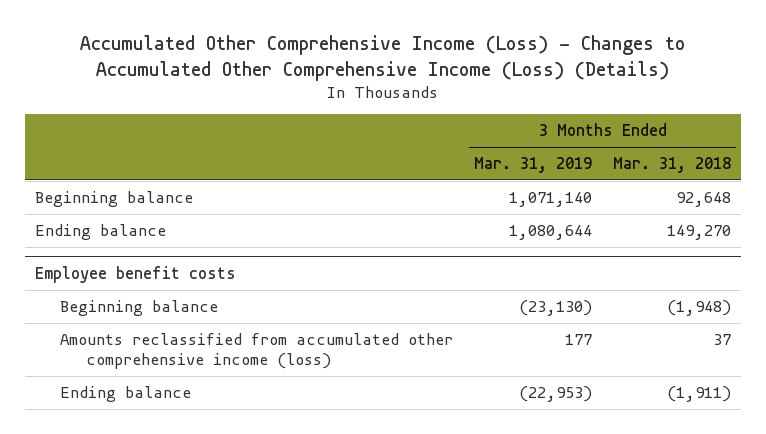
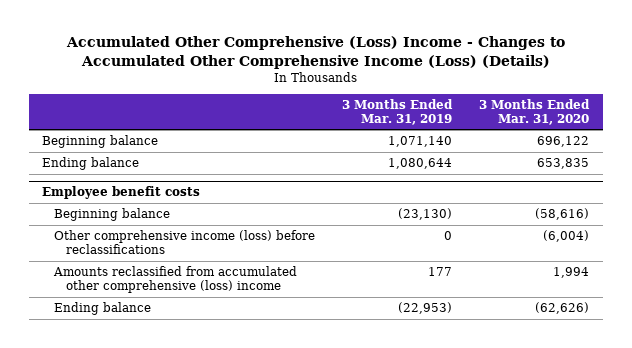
[80,35,686,81] Accumulated Other Comprehensive Income (Loss) - Changes to Accumulated Other Comprehensive Income (Loss) (Details) -> [65,36,565,69] Accumulated Other Comprehensive (Loss) Income - Changes to Accumulated Other Comprehensive Income (Loss) (Details)
[612,157,731,174] Mar. 31, 2018 -> none
none -> [479,98,591,125] 3 Months Ended Mar. 31, 2020
none -> [54,230,316,255] Other comprehensive income (loss) before reclassifications
[60,333,454,369] Amounts reclassified from accumulated other comprehensive income (loss) -> [53,266,298,294] Amounts reclassified from accumulated other comprehensive (loss) income

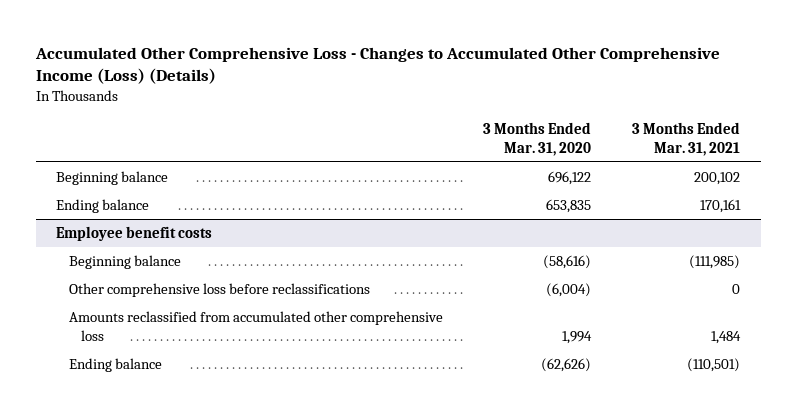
[65,36,565,69] Accumulated Other Comprehensive (Loss) Income - Changes to Accumulated Other Comprehensive Income (Loss) (Details) -> [35,46,721,85] Accumulated Other Comprehensive Loss - Changes to Accumulated Other Comprehensive Income (Loss) (Details)
[342,98,454,125] 3 Months Ended Mar. 31, 2019 -> none
none -> [632,122,741,156] 3 Months Ended Mar. 31, 2021
[54,230,316,255] Other comprehensive income (loss) before reclassifications -> [68,282,370,297] Other comprehensive loss before reclassifications
[53,266,298,294] Amounts reclassified from accumulated other comprehensive (loss) income -> [68,310,443,341] Amounts reclassified from accumulated other comprehensive loss

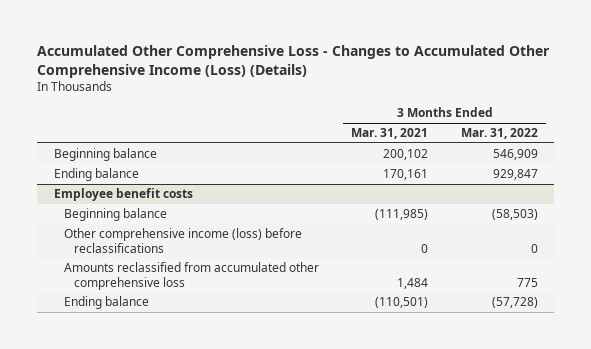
[483,122,592,156] 3 Months Ended Mar. 31, 2020 -> none
none -> [460,128,538,140] Mar. 31, 2022
[68,282,370,297] Other comprehensive loss before reclassifications -> [63,228,302,253] Other comprehensive income (loss) before reclassifications

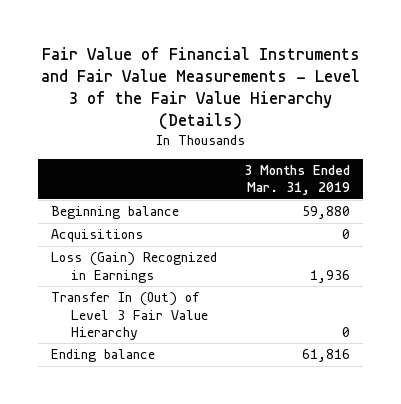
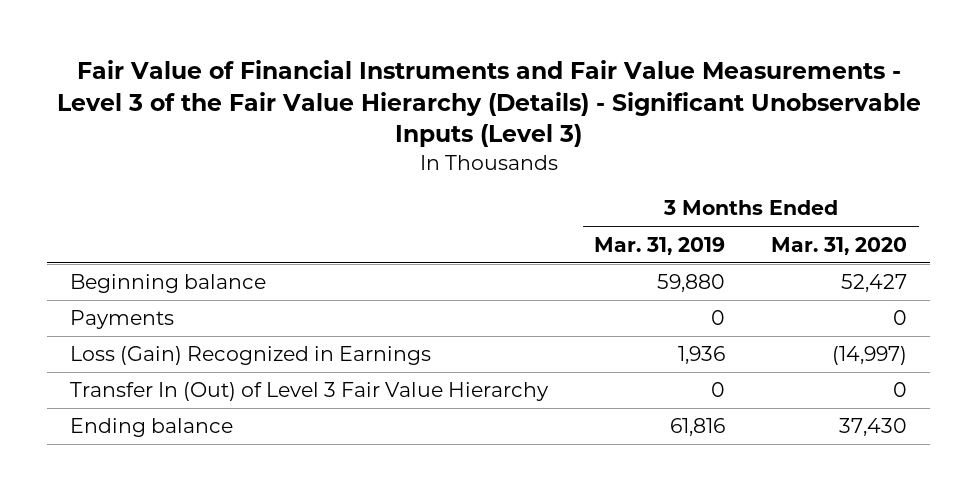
[40,46,360,130] Fair Value of Financial Instruments and Fair Value Measurements - Level 3 of the Fair Value Hierarchy (Details) -> [56,60,921,148] Fair Value of Financial Instruments and Fair Value Measurements - Level 3 of the Fair Value Hierarchy (Details) - Significant Unobservable Inputs (Level 3)
none -> [771,236,908,255] Mar. 31, 2020
[51,229,144,243] Acquisitions -> none
none -> [70,310,175,330] Payments

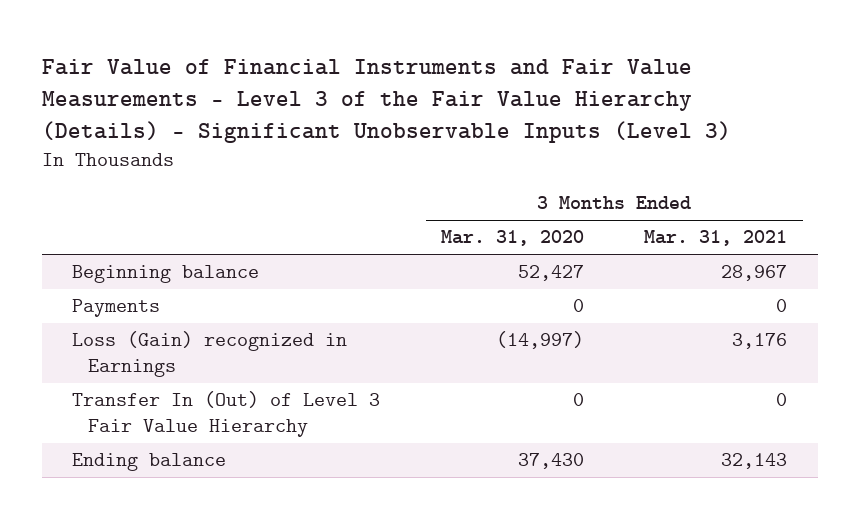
[594,236,726,255] Mar. 31, 2019 -> none
none -> [644,230,788,247] Mar. 31, 2021
[70,346,432,366] Loss (Gain) Recognized in Earnings -> [72,331,348,378] Loss (Gain) recognized in Earnings

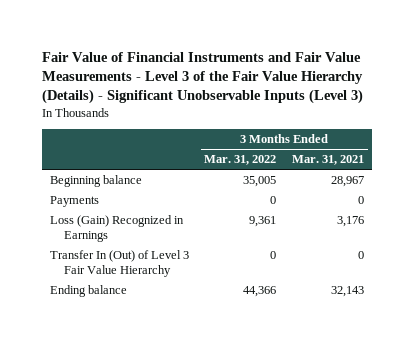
[440,230,584,247] Mar. 31, 2020 -> none
none -> [204,155,277,166] Mar. 31, 2022
[72,331,348,378] Loss (Gain) recognized in Earnings -> [49,215,184,242] Loss (Gain) Recognized in Earnings

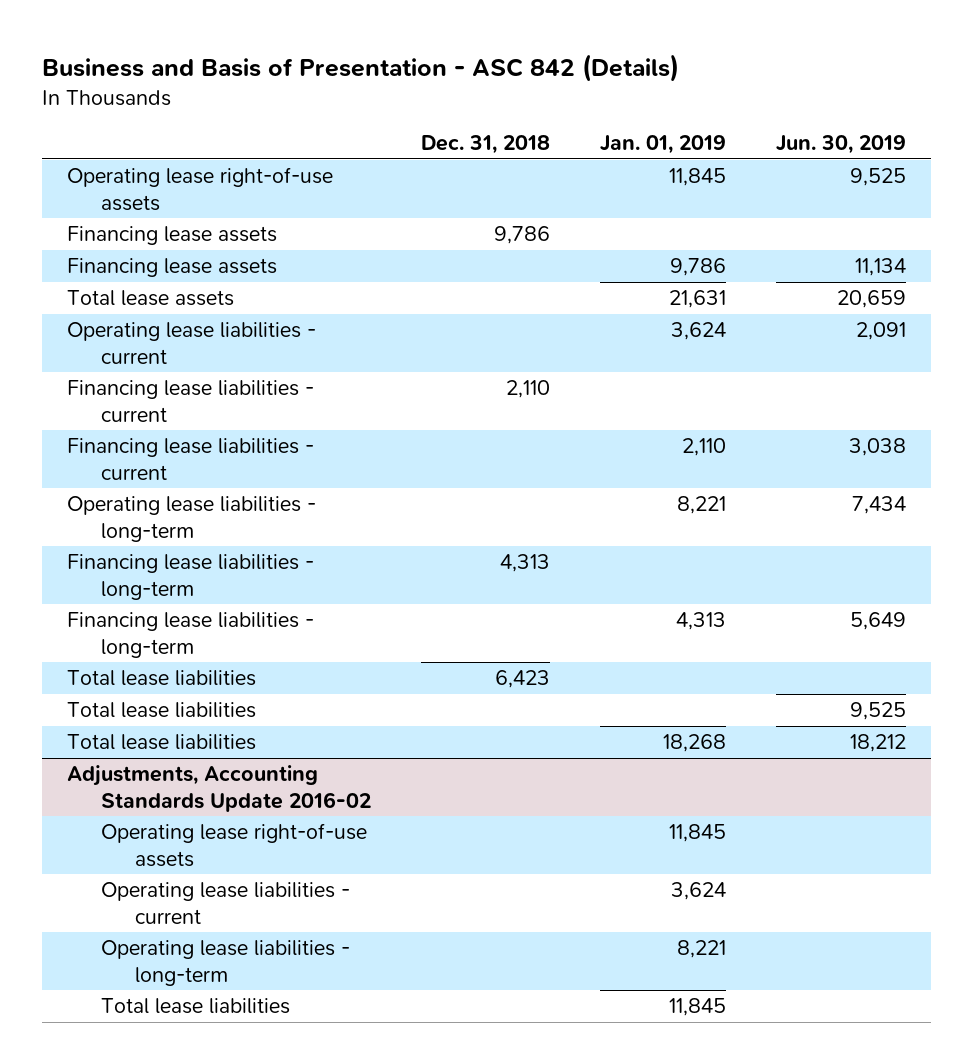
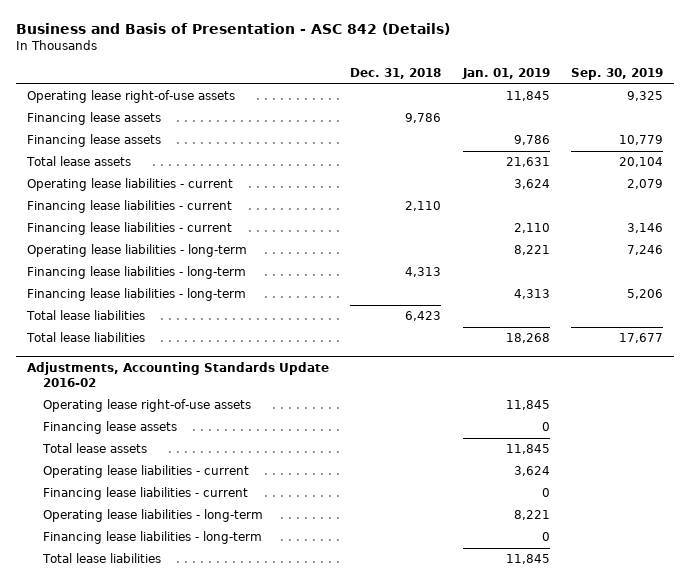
[776,134,907,154] Jun. 30, 2019 -> none
none -> [571,68,664,81] Sep. 30, 2019
[67,702,257,719] Total lease liabilities -> none
none -> [42,421,177,435] Financing lease assets
none -> [41,443,147,454] Total lease assets
none -> [42,487,248,501] Financing lease liabilities - current
none -> [42,531,262,545] Financing lease liabilities - long-term

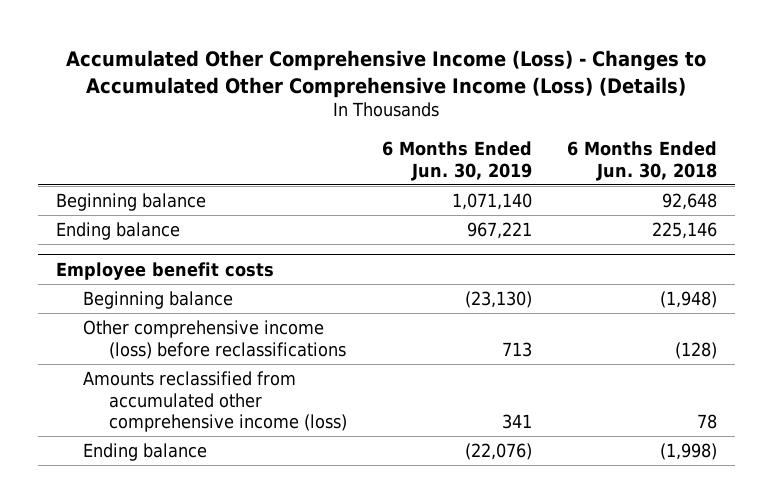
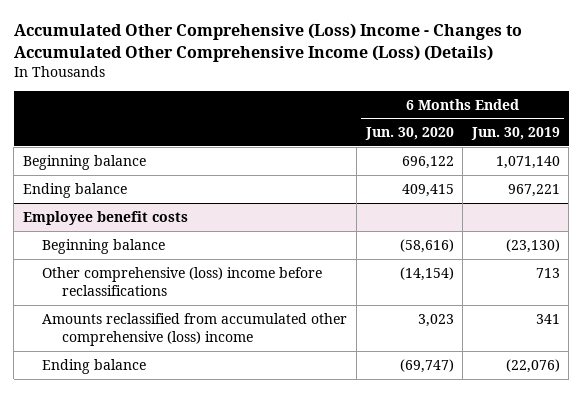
[66,49,707,98] Accumulated Other Comprehensive Income (Loss) - Changes to Accumulated Other Comprehensive Income (Loss) (Details) -> [13,22,522,62] Accumulated Other Comprehensive (Loss) Income - Changes to Accumulated Other Comprehensive Income (Loss) (Details)
[567,140,718,181] 6 Months Ended Jun. 30, 2018 -> none
none -> [364,127,454,141] Jun. 30, 2020
[82,319,347,359] Other comprehensive income (loss) before reclassifications -> [42,266,323,296] Other comprehensive (loss) income before reclassifications
[82,370,348,433] Amounts reclassified from accumulated other comprehensive income (loss) -> [42,312,348,346] Amounts reclassified from accumulated other comprehensive (loss) income

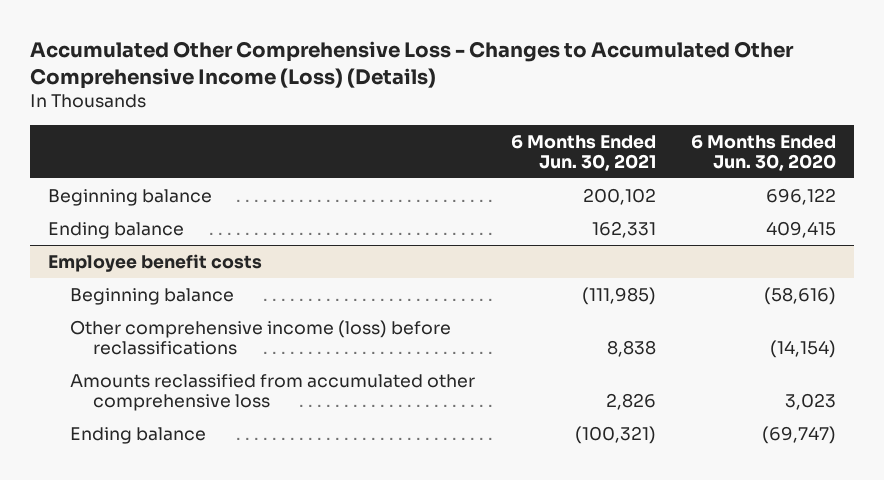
[13,22,522,62] Accumulated Other Comprehensive (Loss) Income - Changes to Accumulated Other Comprehensive Income (Loss) (Details) -> [30,41,795,90] Accumulated Other Comprehensive Loss - Changes to Accumulated Other Comprehensive Income (Loss) (Details)
[470,127,560,141] Jun. 30, 2019 -> none
none -> [510,134,656,171] 6 Months Ended Jun. 30, 2021
[42,266,323,296] Other comprehensive (loss) income before reclassifications -> [70,319,452,355] Other comprehensive income (loss) before reclassifications
[42,312,348,346] Amounts reclassified from accumulated other comprehensive (loss) income -> [70,373,476,411] Amounts reclassified from accumulated other comprehensive loss

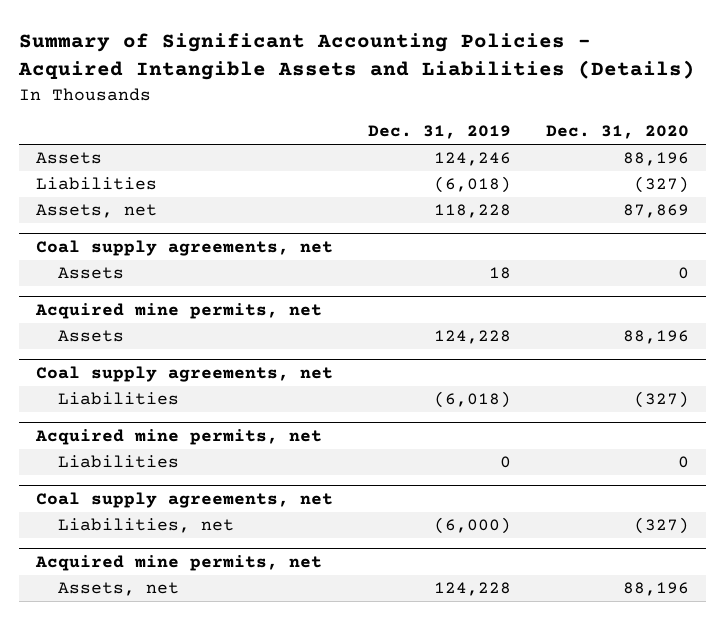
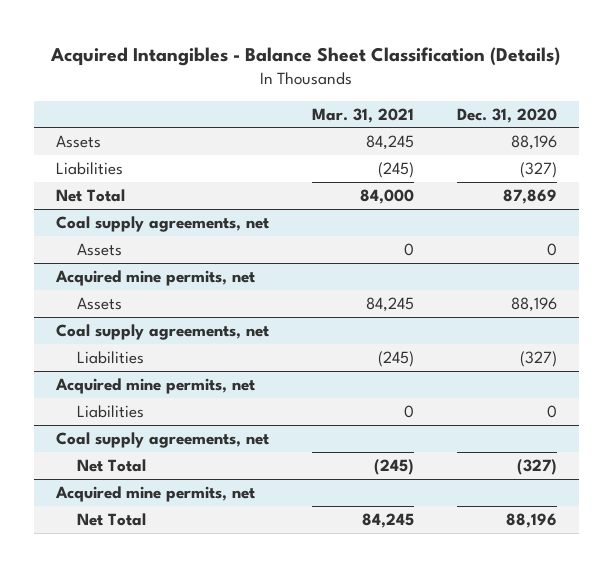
[17,33,695,81] Summary of Significant Accounting Policies - Acquired Intangible Assets and Liabilities (Details) -> [50,46,561,66] Acquired Intangibles - Balance Sheet Classification (Details)
[367,125,511,140] Dec. 31, 2019 -> none
none -> [311,107,414,123] Mar. 31, 2021
[36,204,158,219] Assets, net -> [55,189,125,203] Net Total
[58,518,235,534] Liabilities, net -> [76,459,146,473] Net Total
[58,582,180,597] Assets, net -> [76,513,146,527] Net Total

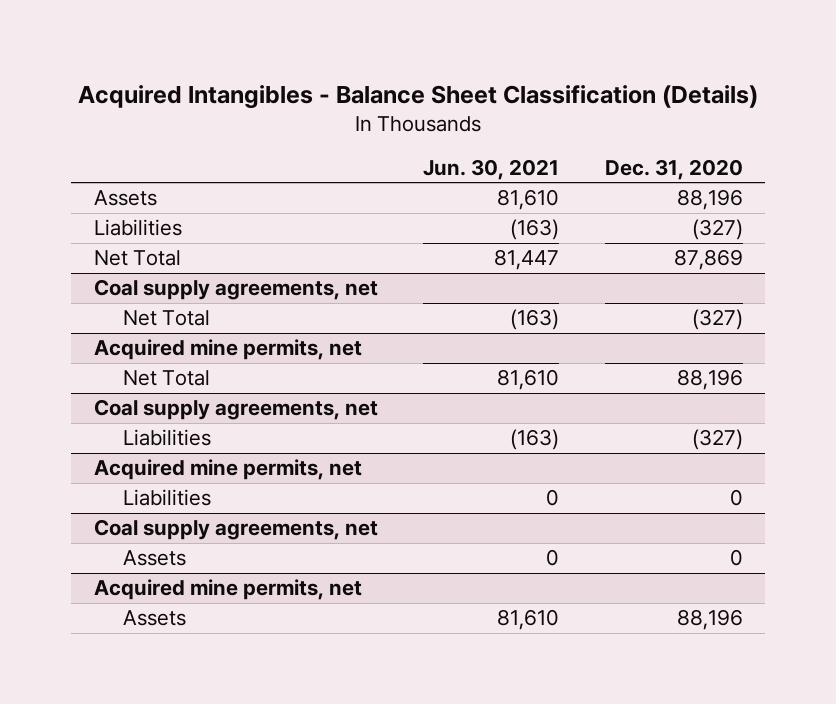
[311,107,414,123] Mar. 31, 2021 -> none
none -> [423,158,560,180] Jun. 30, 2021
[76,459,146,473] Net Total -> [122,310,210,327] Net Total
[76,513,146,527] Net Total -> [122,370,210,387] Net Total
[76,243,122,257] Assets -> [122,550,186,567] Assets
[76,297,122,311] Assets -> [122,610,186,627] Assets

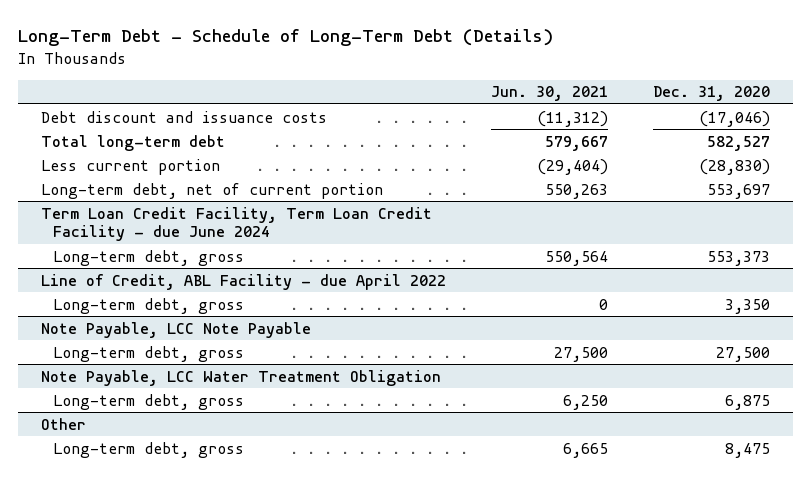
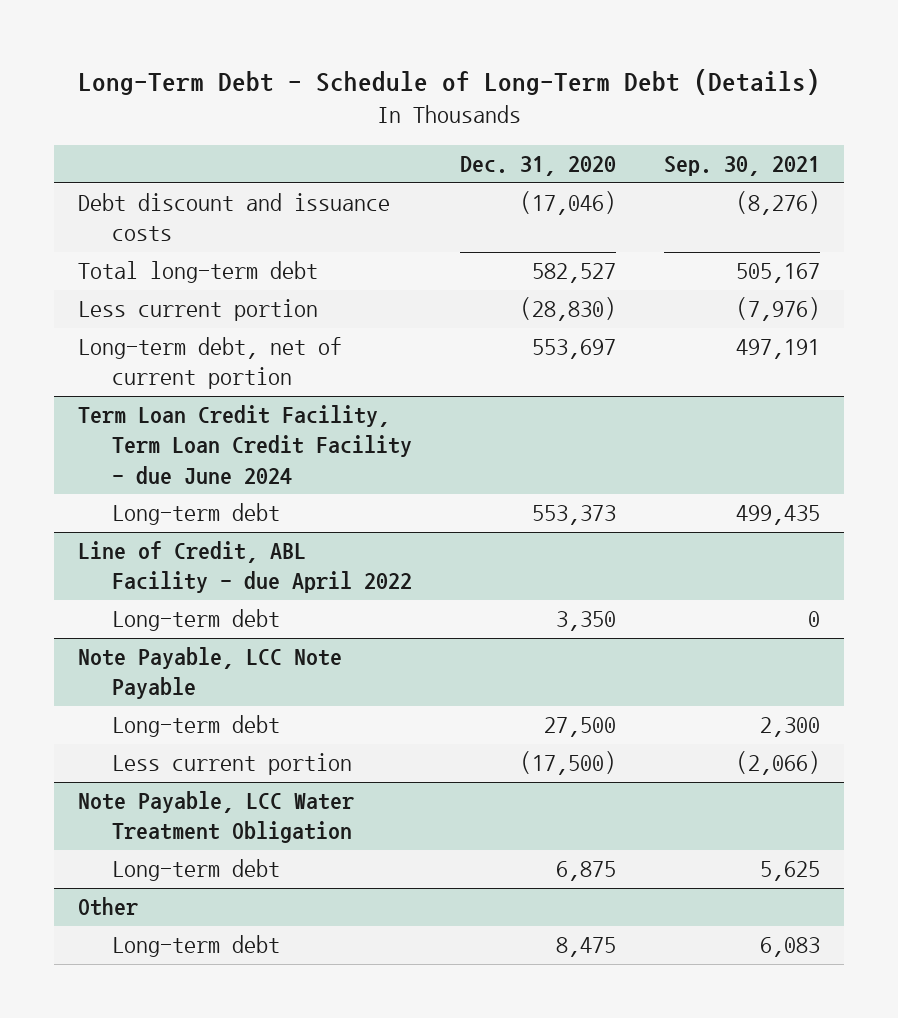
[490,86,608,102] Jun. 30, 2021 -> none
none -> [663,156,820,177] Sep. 30, 2021
[52,249,244,266] Long-term debt, gross -> [112,503,281,526] Long-term debt
[52,297,244,314] Long-term debt, gross -> [112,609,281,632] Long-term debt
[52,345,244,362] Long-term debt, gross -> [112,715,281,738] Long-term debt
none -> [112,753,353,776] Less current portion
[52,393,244,410] Long-term debt, gross -> [112,859,281,882] Long-term debt
[52,441,244,458] Long-term debt, gross -> [112,935,281,958] Long-term debt

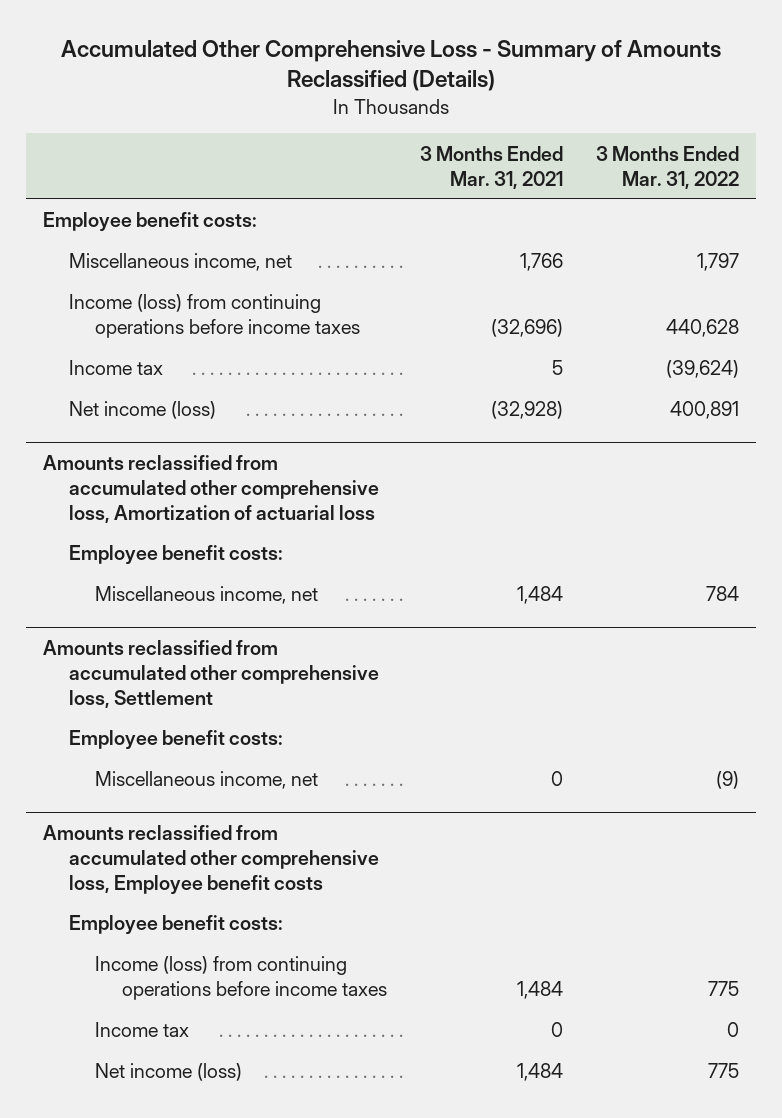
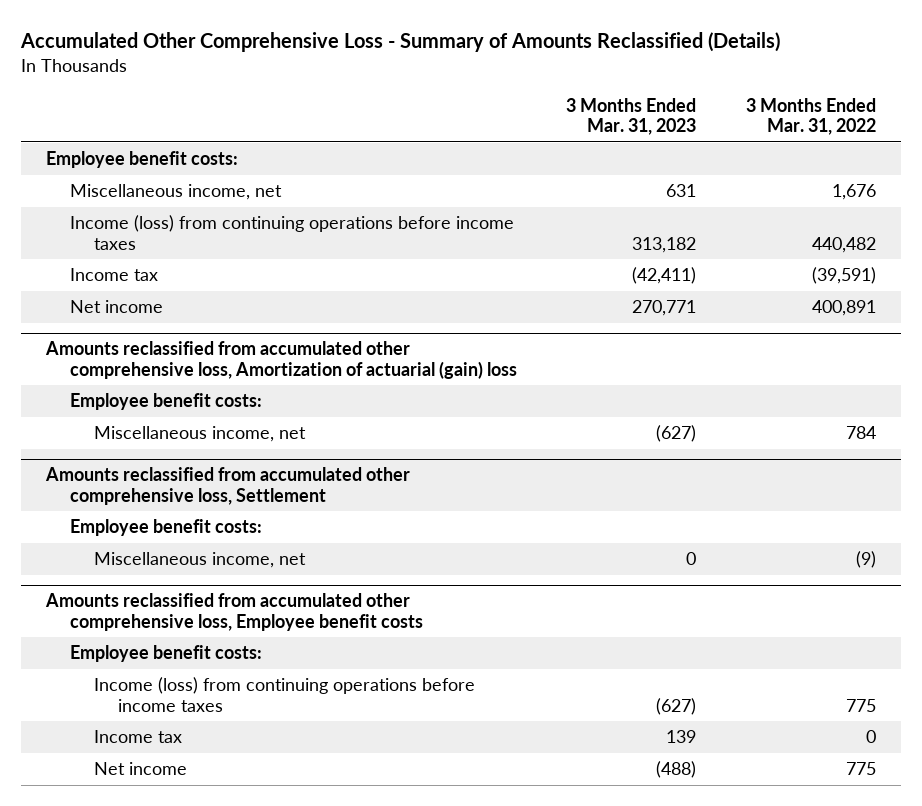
[419,145,563,189] 3 Months Ended Mar. 31, 2021 -> none
none -> [566,97,697,135] 3 Months Ended Mar. 31, 2023
[697,253,740,272] 1,797 -> [832,184,877,201] 1,676
[666,319,740,338] 440,628 -> [812,236,877,253] 440,482
[666,360,740,379] (39,624) -> [812,267,877,285] (39,591)
[69,401,217,420] Net income (loss) -> [69,300,163,314] Net income
[42,454,380,524] Amounts reclassified from accumulated other comprehensive loss, Amortization of actuarial loss -> [44,341,517,379] Amounts reclassified from accumulated other comprehensive loss, Amortization of actuarial (gain) loss
[95,1063,243,1082] Net income (loss) -> [93,762,187,776] Net income

